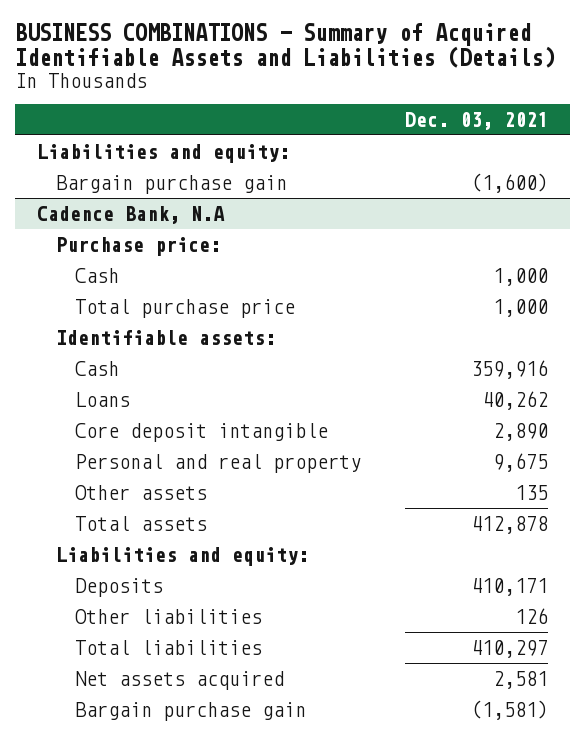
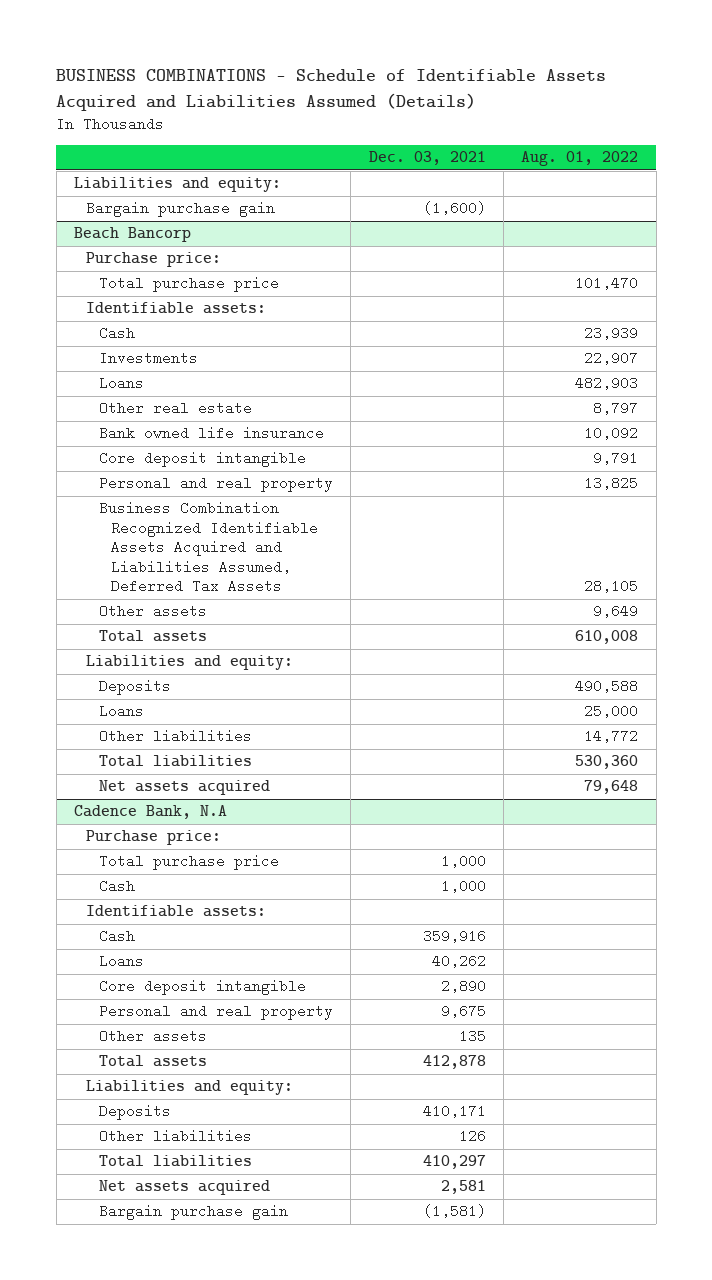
[15,22,556,68] BUSINESS COMBINATIONS - Summary of Acquired Identifiable Assets and Liabilities (Details) -> [56,69,607,111] BUSINESS COMBINATIONS - Schedule of Identifiable Assets Acquired and Liabilities Assumed (Details)
none -> [521,151,639,167] Aug. 01, 2022
none -> [73,227,191,243] Beach Bancorp
none -> [86,252,222,268] Purchase price:
none -> [98,276,279,293] Total purchase price
none -> [86,302,267,315] Identifiable assets:
none -> [98,326,135,341] Cash
none -> [98,351,198,366] Investments
none -> [98,376,144,391] Loans
none -> [98,401,252,416] Other real estate
none -> [98,426,324,441] Bank owned life insurance
none -> [98,451,306,468] Core deposit intangible
none -> [98,476,333,493] Personal and real property
none -> [98,501,319,594] Business Combination Recognized Identifiable Assets Acquired and Liabilities Assumed, Deferred Tax Assets
none -> [98,604,207,619] Other assets
none -> [98,630,207,643] Total assets
none -> [86,655,294,671] Liabilities and equity:
none -> [98,679,171,696] Deposits
none -> [98,704,144,719] Loans
none -> [98,729,252,744] Other liabilities
none -> [98,755,252,768] Total liabilities
none -> [98,780,270,796] Net assets acquired
[75,267,120,283] Cash -> [98,879,135,894] Cash

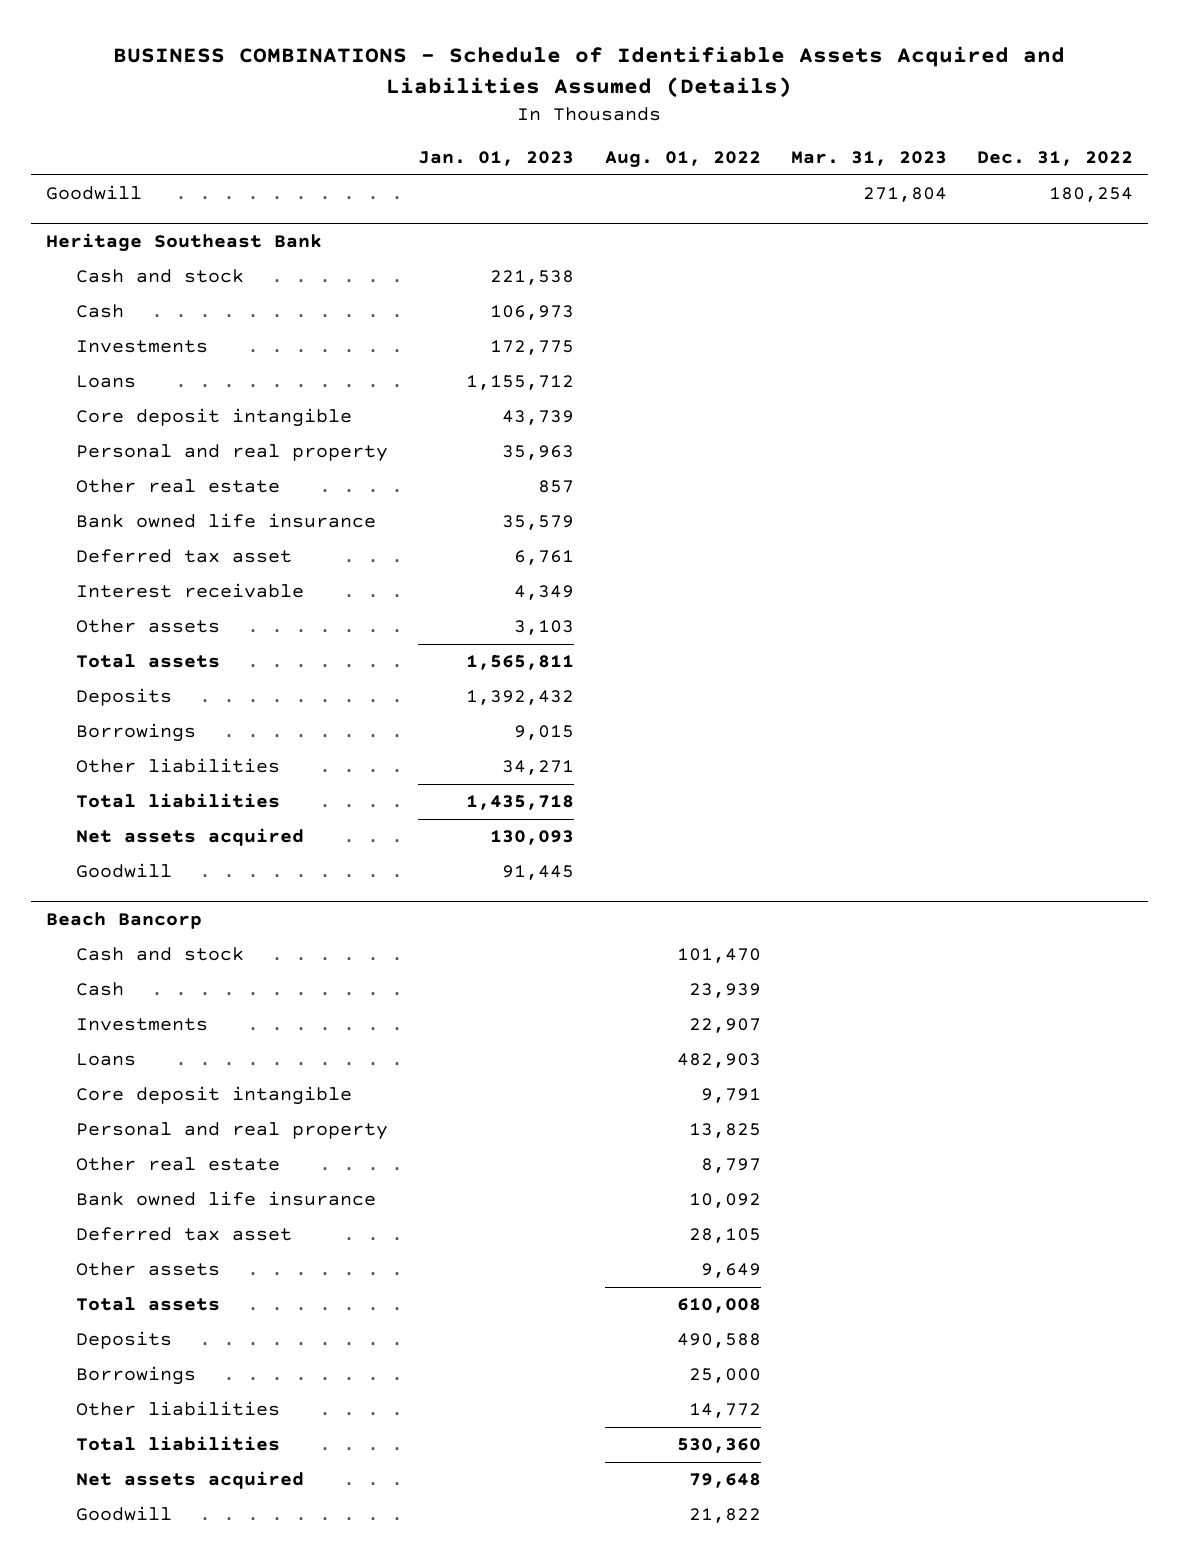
[368,151,486,166] Dec. 03, 2021 -> none
none -> [418,151,575,167] Jan. 01, 2023
none -> [790,151,947,167] Mar. 31, 2023
none -> [976,151,1133,167] Dec. 31, 2022
[73,177,281,193] Liabilities and equity: -> none
[86,201,276,218] Bargain purchase gain -> none
none -> [46,185,143,201] Goodwill
none -> [46,232,323,252] Heritage Southeast Bank
none -> [76,269,245,284] Cash and stock
none -> [76,304,125,319] Cash
none -> [76,340,209,354] Investments
none -> [76,375,137,389] Loans
none -> [76,408,353,428] Core deposit intangible
none -> [76,444,389,463] Personal and real property
none -> [76,479,281,494] Other real estate
none -> [76,513,377,529] Bank owned life insurance
none -> [76,549,293,564] Deferred tax asset
none -> [76,583,305,599] Interest receivable
none -> [76,619,221,634] Other assets
none -> [76,654,221,669] Total assets
none -> [76,688,173,707] Deposits
none -> [76,723,197,743] Borrowings
none -> [76,758,281,774] Other liabilities
none -> [76,793,281,809] Total liabilities
none -> [76,828,305,847] Net assets acquired
none -> [76,863,173,879] Goodwill
[86,252,222,268] Purchase price: -> none
[86,302,267,315] Identifiable assets: -> none
[98,276,279,293] Total purchase price -> [76,947,245,962] Cash and stock
[98,401,252,416] Other real estate -> [76,1157,281,1172] Other real estate
[98,426,324,441] Bank owned life insurance -> [76,1191,377,1207] Bank owned life insurance
[98,501,319,594] Business Combination Recognized Identifiable Assets Acquired and Liabilities Assumed, Deferred Tax Assets -> [76,1227,293,1242] Deferred tax asset
[86,655,294,671] Liabilities and equity: -> none
[98,704,144,719] Loans -> [76,1366,197,1386] Borrowings
[73,805,227,820] Cadence Bank, N.A -> none
[86,830,222,846] Purchase price: -> none
[98,854,279,871] Total purchase price -> none
[98,879,135,894] Cash -> none
[86,905,267,918] Identifiable assets: -> none
[98,929,135,944] Cash -> none
[98,954,144,969] Loans -> none
[98,979,306,996] Core deposit intangible -> none
[98,1004,333,1021] Personal and real property -> none
[98,1029,207,1044] Other assets -> none
[98,1055,207,1068] Total assets -> none
[86,1080,294,1096] Liabilities and equity: -> none
[98,1104,171,1121] Deposits -> none
[98,1129,252,1144] Other liabilities -> none
[98,1155,252,1168] Total liabilities -> none
[98,1180,270,1196] Net assets acquired -> none
[98,1204,288,1221] Bargain purchase gain -> none
none -> [76,1506,173,1522] Goodwill

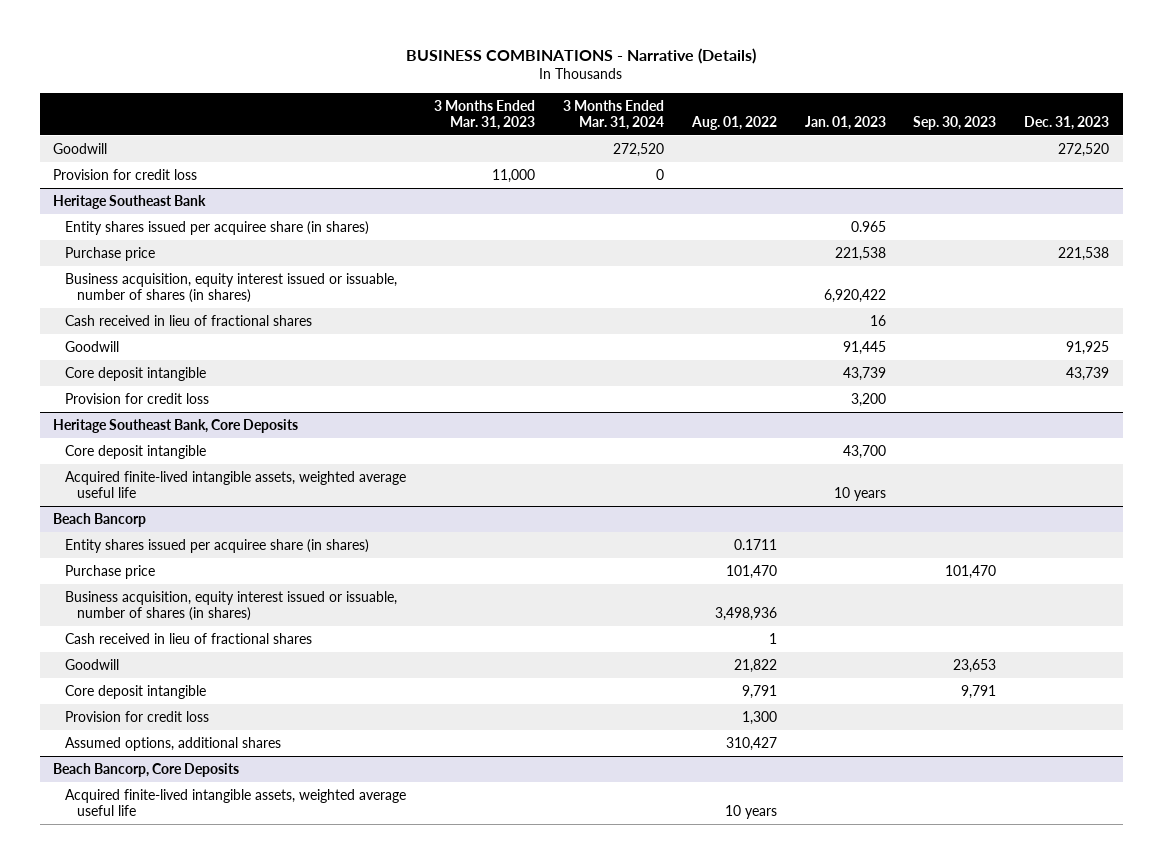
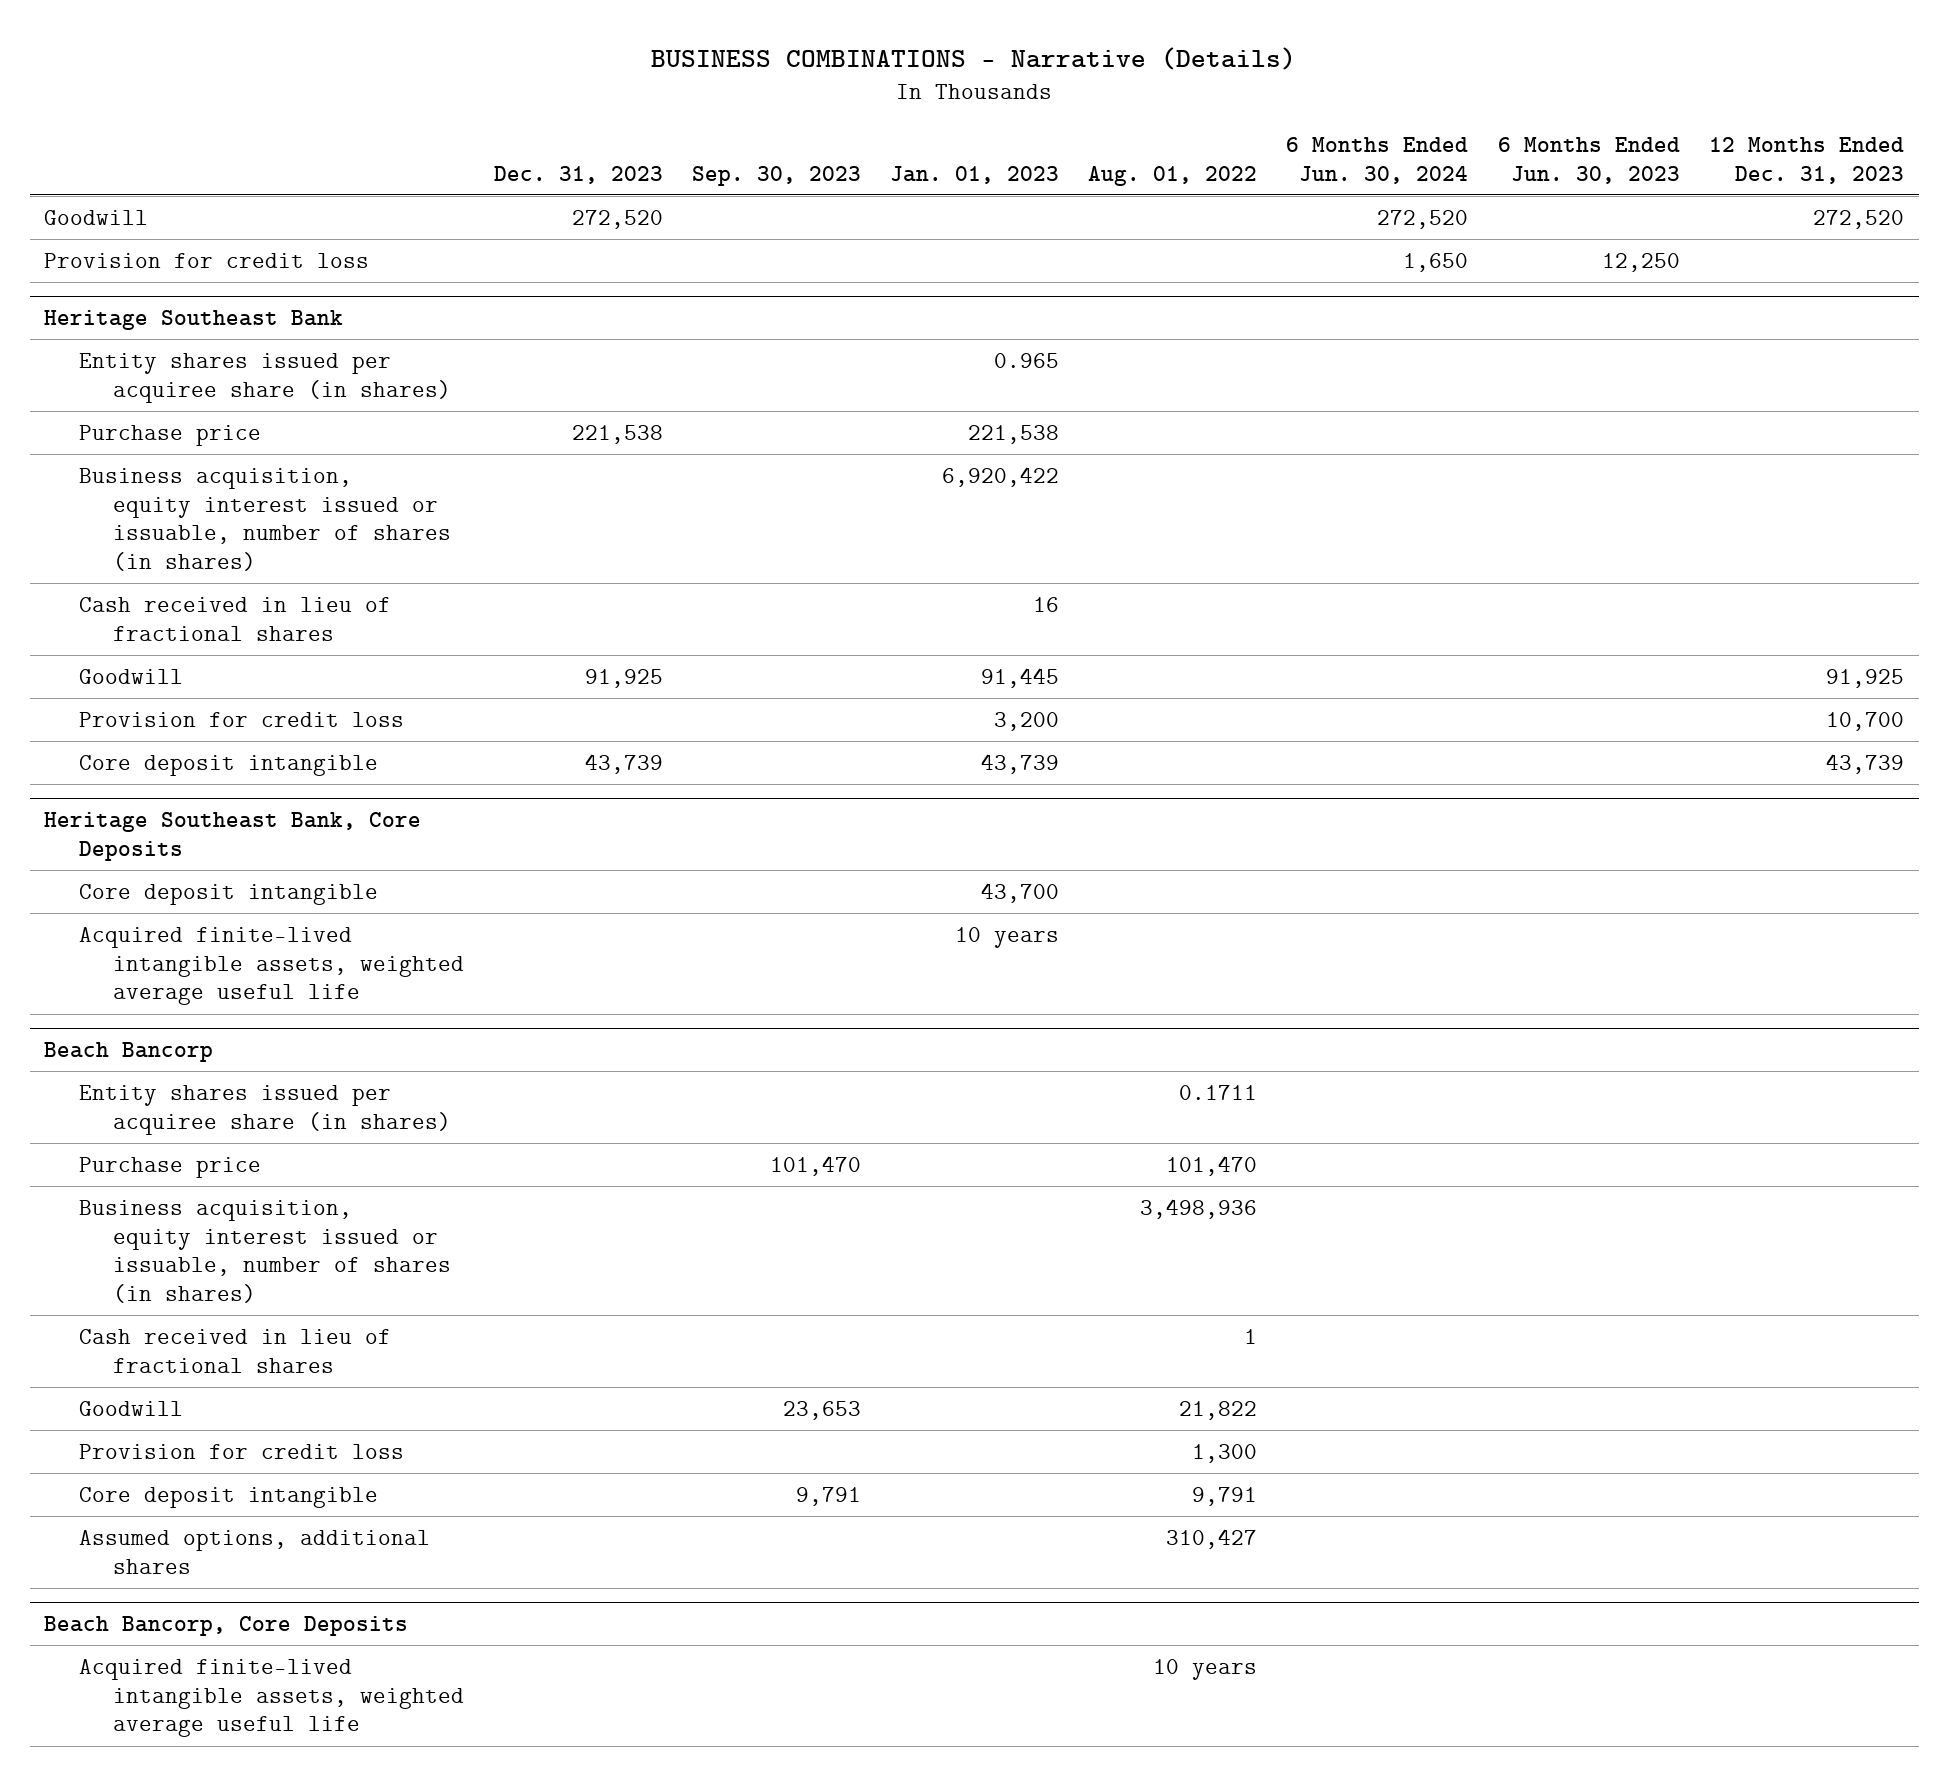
[433,99,535,130] 3 Months Ended Mar. 31, 2023 -> none
[562,99,664,130] 3 Months Ended Mar. 31, 2024 -> none
none -> [1286,136,1469,184] 6 Months Ended Jun. 30, 2024
none -> [1497,136,1680,184] 6 Months Ended Jun. 30, 2023
none -> [1708,136,1904,184] 12 Months Ended Dec. 31, 2023
[65,367,207,382] Core deposit intangible -> [78,754,378,776] Core deposit intangible
[65,685,207,700] Core deposit intangible -> [78,1486,378,1508] Core deposit intangible

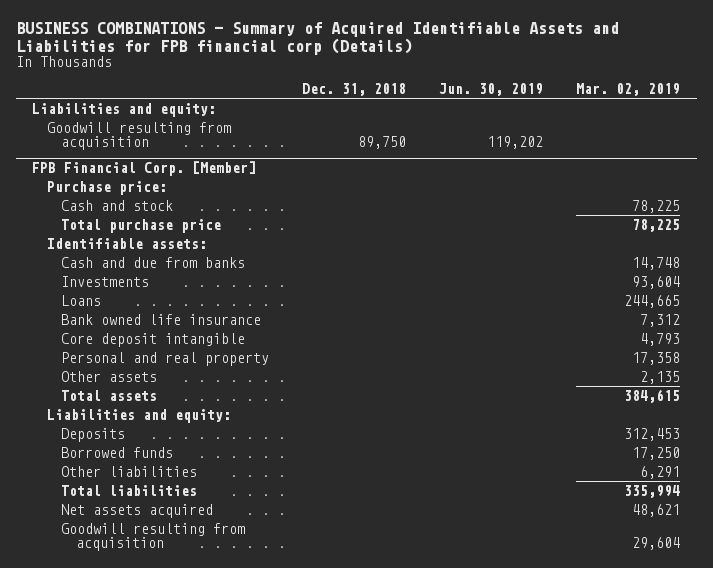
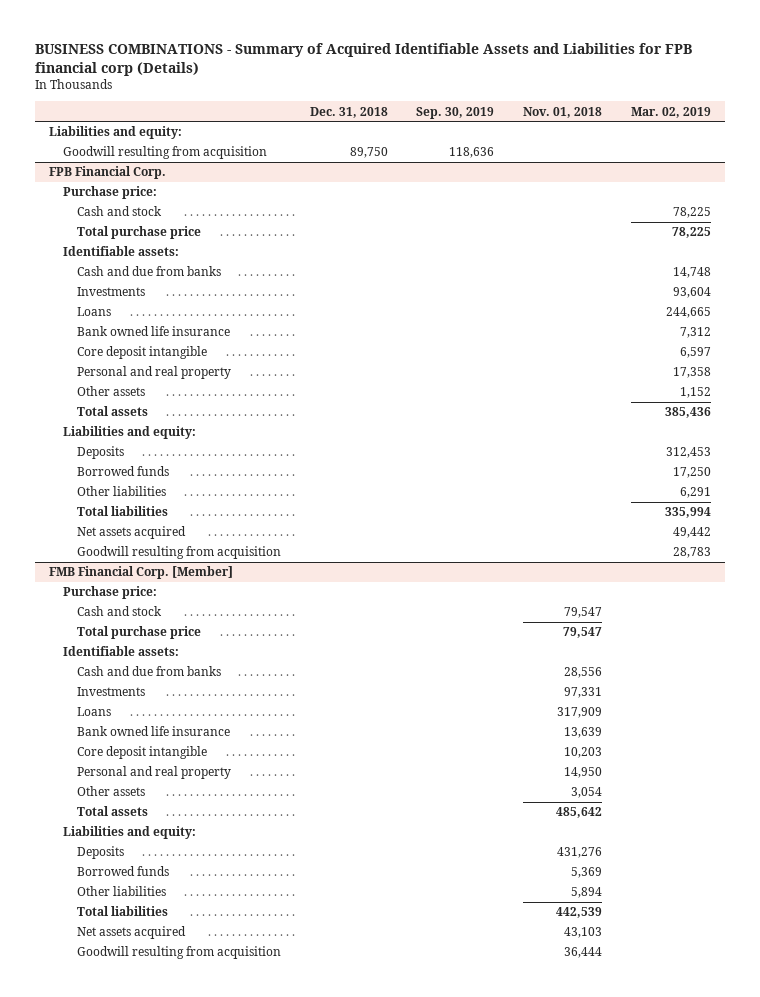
[439,82,544,96] Jun. 30, 2019 -> none
none -> [416,106,495,119] Sep. 30, 2019
none -> [523,106,603,118] Nov. 01, 2018
[32,161,257,177] FPB Financial Corp. [Member] -> [49,166,167,180] FPB Financial Corp.
[640,332,681,346] 4,793 -> [680,347,712,359] 6,597
[640,370,681,384] 2,135 -> [680,387,712,399] 1,152
[624,388,681,403] 384,615 -> [665,407,712,419] 385,436
[632,503,681,517] 48,621 -> [673,527,712,539] 49,442
[632,537,681,551] 29,604 -> [673,547,712,559] 28,783
none -> [49,566,234,580] FMB Financial Corp. [Member]
none -> [62,586,157,600] Purchase price:
none -> [76,606,162,617] Cash and stock
none -> [76,626,201,640] Total purchase price
none -> [62,646,179,657] Identifiable assets:
none -> [76,666,221,677] Cash and due from banks
none -> [76,687,145,697] Investments
none -> [76,707,111,717] Loans
none -> [76,726,230,737] Bank owned life insurance
none -> [76,746,207,760] Core deposit intangible
none -> [76,766,231,780] Personal and real property
none -> [76,786,145,797] Other assets
none -> [76,806,148,817] Total assets
none -> [62,826,196,840] Liabilities and equity:
none -> [76,846,124,860] Deposits
none -> [76,866,169,877] Borrowed funds
none -> [76,886,166,897] Other liabilities
none -> [76,906,168,917] Total liabilities
none -> [76,926,186,940] Net assets acquired
none -> [76,946,281,960] Goodwill resulting from acquisition

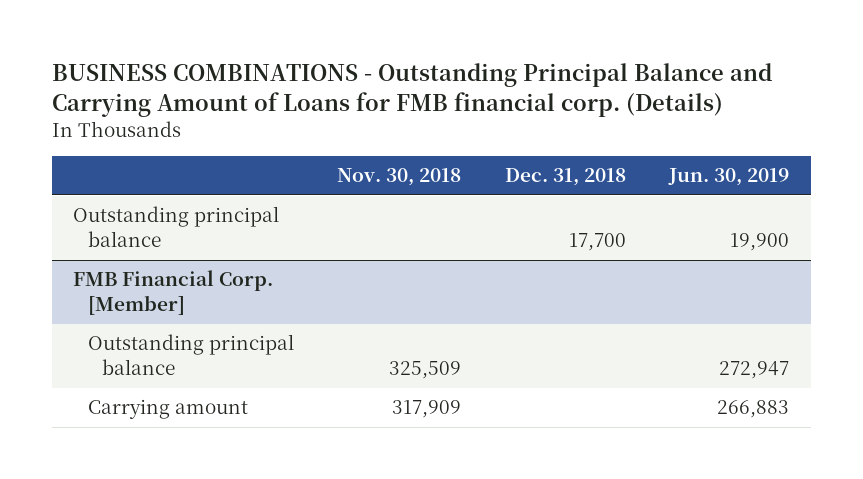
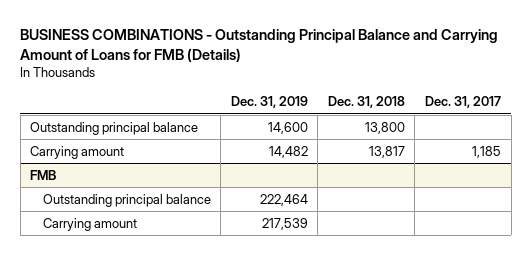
[51,63,772,117] BUSINESS COMBINATIONS - Outstanding Principal Balance and Carrying Amount of Loans for FMB financial corp. (Details) -> [20,28,499,62] BUSINESS COMBINATIONS - Outstanding Principal Balance and Carrying Amount of Loans for FMB (Details)
[337,168,462,187] Nov. 30, 2018 -> none
[668,168,790,187] Jun. 30, 2019 -> none
none -> [230,96,308,109] Dec. 31, 2019
none -> [425,96,502,109] Dec. 31, 2017
[568,233,626,252] 17,700 -> [364,121,405,134] 13,800
none -> [30,145,125,159] Carrying amount
[73,270,274,316] FMB Financial Corp. [Member] -> [30,169,57,180] FMB

